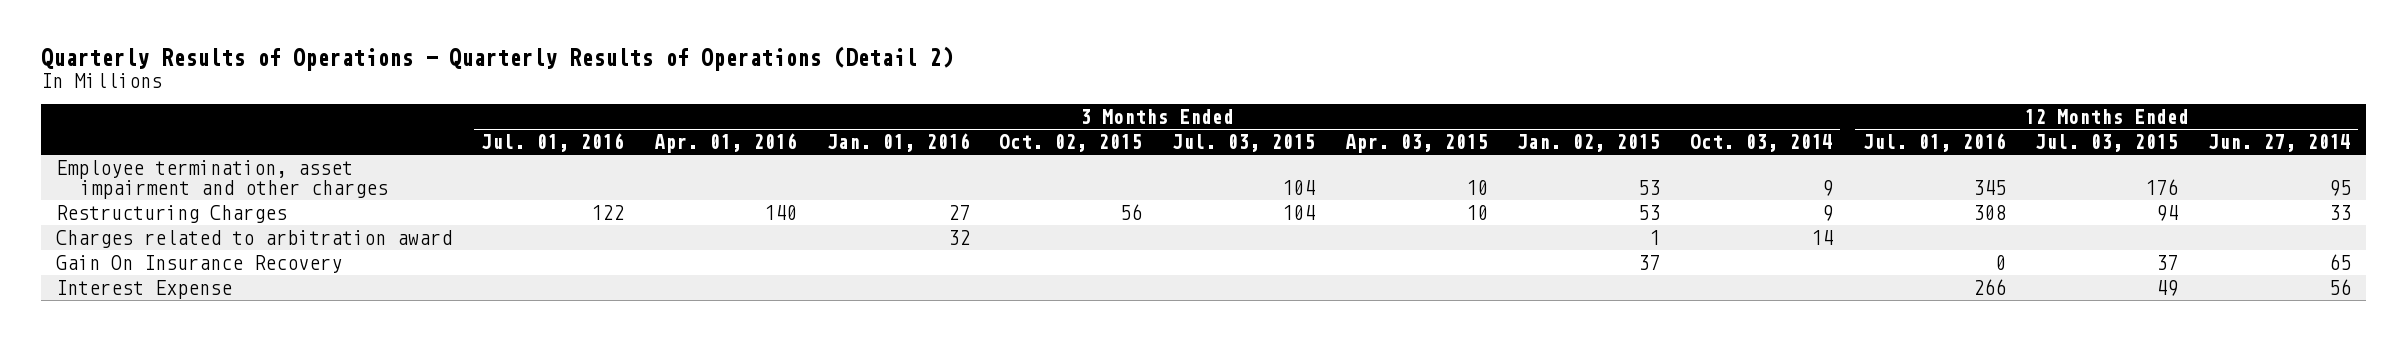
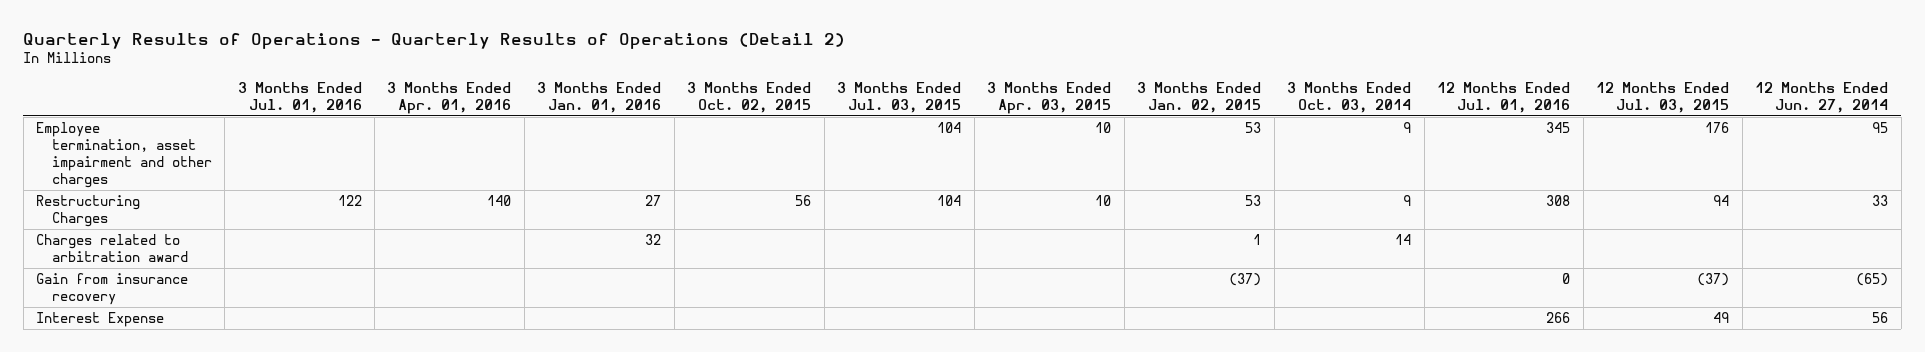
[55,255,342,274] Gain On Insurance Recovery -> [36,273,189,306] Gain from insurance recovery
[1638,255,1661,271] 37 -> [1229,273,1262,287] (37)
[2156,255,2179,271] 37 -> [1697,273,1730,287] (37)
[2328,254,2351,271] 65 -> [1856,273,1889,287] (65)

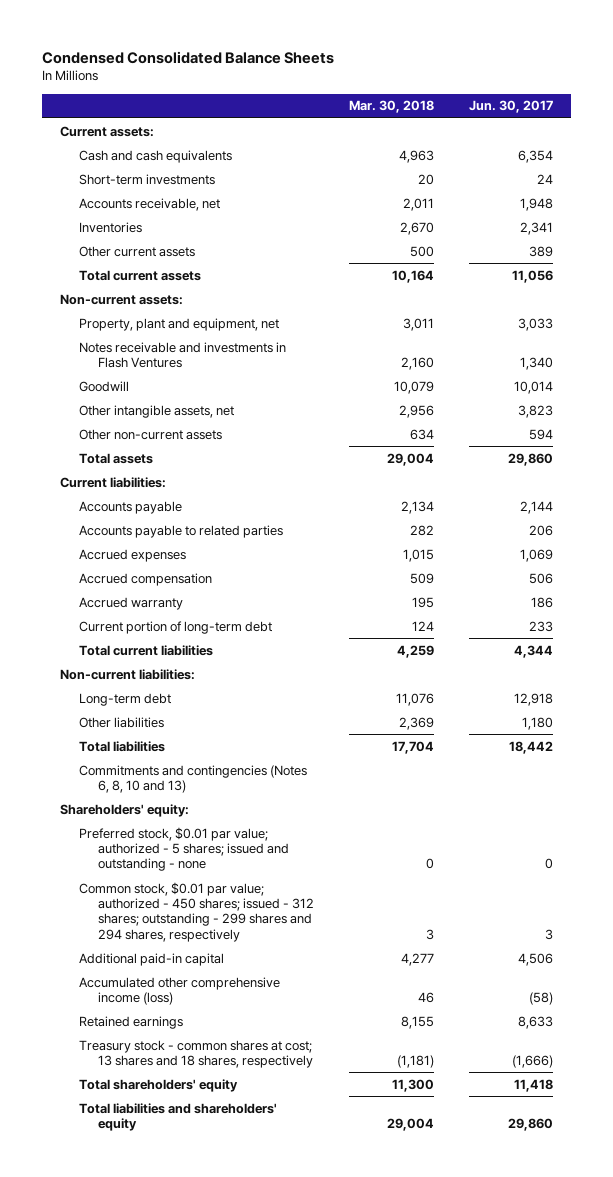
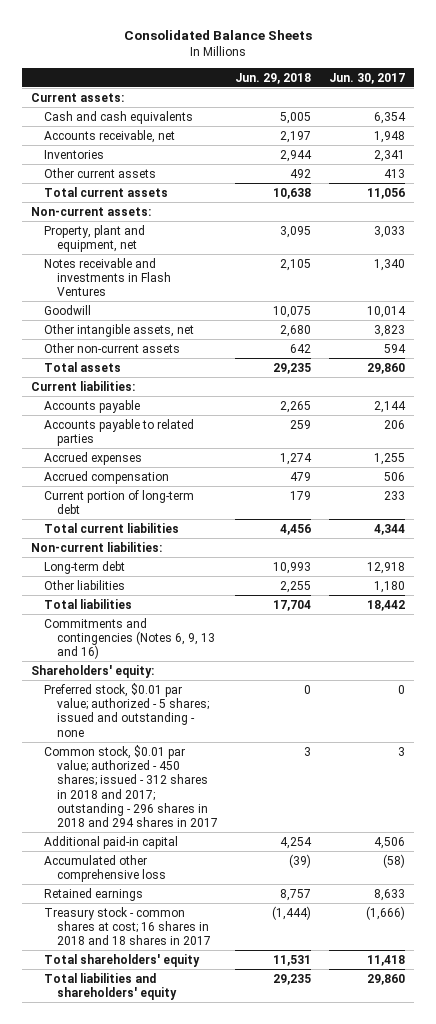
[42,50,335,64] Condensed Consolidated Balance Sheets -> [123,30,312,41] Consolidated Balance Sheets
[349,100,435,114] Mar. 30, 2018 -> none
none -> [235,72,312,84] Jun. 29, 2018
[78,173,215,185] Short-term investments -> none
[529,245,554,257] 389 -> [383,168,405,178] 413
[520,548,554,562] 1,069 -> [373,452,405,465] 1,255
[78,596,183,610] Accrued warranty -> none
[78,764,307,794] Commitments and contingencies (Notes 6, 8, 10 and 13) -> [43,617,215,660] Commitments and contingencies (Notes 6, 9, 13 and 16)
[78,881,315,942] Common stock, $0.01 par value; authorized - 450 shares; issued - 312 shares; outstanding - 299 shares and 294 shares, respectively -> [43,744,218,828] Common stock, $0.01 par value; authorized - 450 shares; issued - 312 shares in 2018 and 2017; outstanding - 296 shares in 2018 and 294 shares in 2017
[78,976,280,1006] Accumulated other comprehensive income (loss) -> [43,854,166,882] Accumulated other comprehensive loss
[78,1039,314,1069] Treasury stock - common shares at cost; 13 shares and 18 shares, respectively -> [43,906,211,946] Treasury stock - common shares at cost; 16 shares in 2018 and 18 shares in 2017

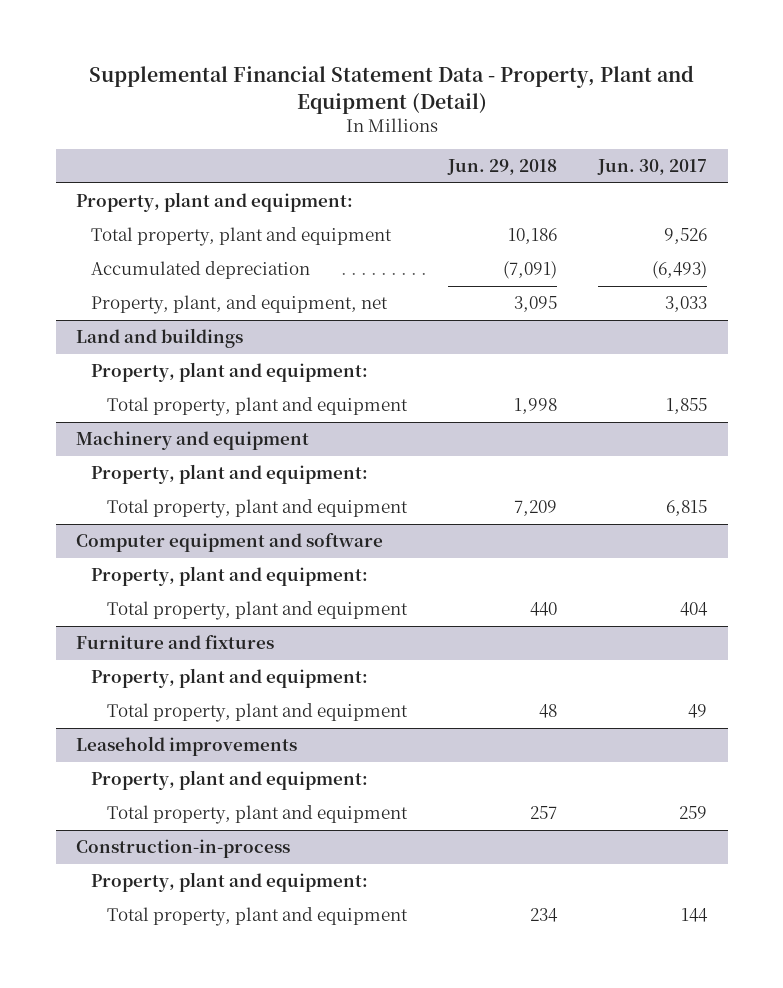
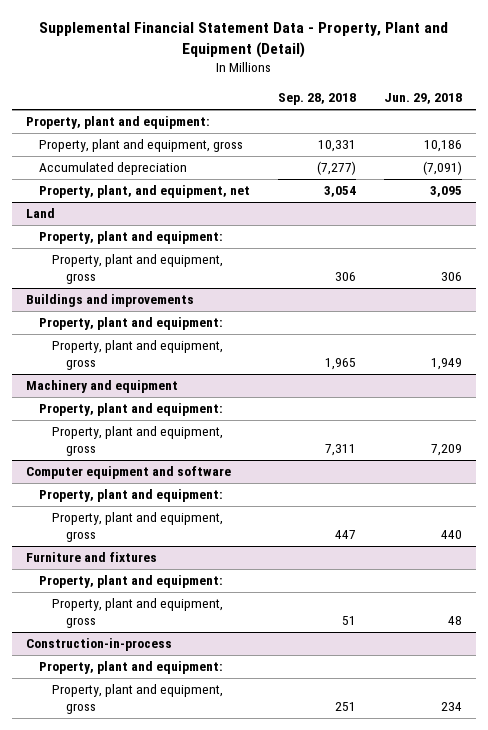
[597,159,708,176] Jun. 30, 2017 -> none
none -> [278,93,357,106] Sep. 28, 2018
[91,227,393,247] Total property, plant and equipment -> [39,139,244,153] Property, plant and equipment, gross
[76,328,244,349] Land and buildings -> none
none -> [25,208,55,219] Land
[106,397,408,417] Total property, plant and equipment -> [52,254,224,285] Property, plant and equipment, gross
[513,398,557,415] 1,998 -> [440,272,462,282] 306
none -> [25,294,194,308] Buildings and improvements
none -> [39,317,224,331] Property, plant and equipment:
none -> [52,340,224,371] Property, plant and equipment, gross
[106,499,408,519] Total property, plant and equipment -> [52,426,224,457] Property, plant and equipment, gross
[106,601,408,621] Total property, plant and equipment -> [52,512,224,543] Property, plant and equipment, gross
[76,736,298,757] Leasehold improvements -> none
[91,770,369,791] Property, plant and equipment: -> none
[106,805,408,825] Total property, plant and equipment -> none
[106,703,408,723] Total property, plant and equipment -> [52,598,224,629] Property, plant and equipment, gross
[106,907,408,927] Total property, plant and equipment -> [52,684,224,715] Property, plant and equipment, gross

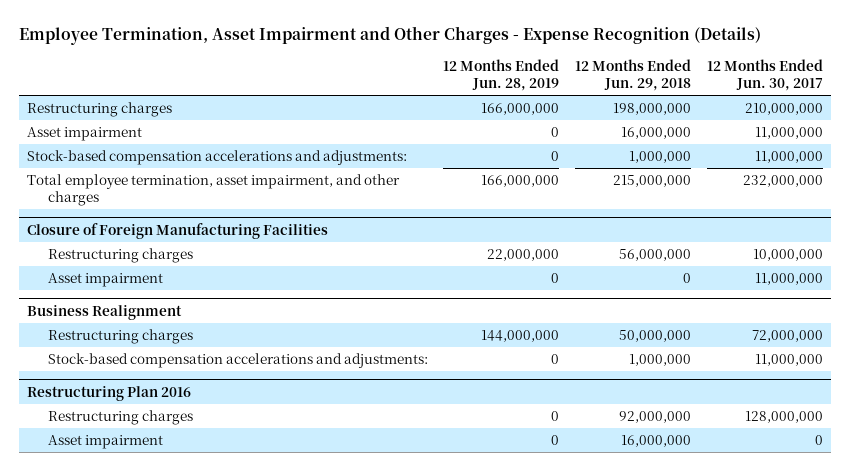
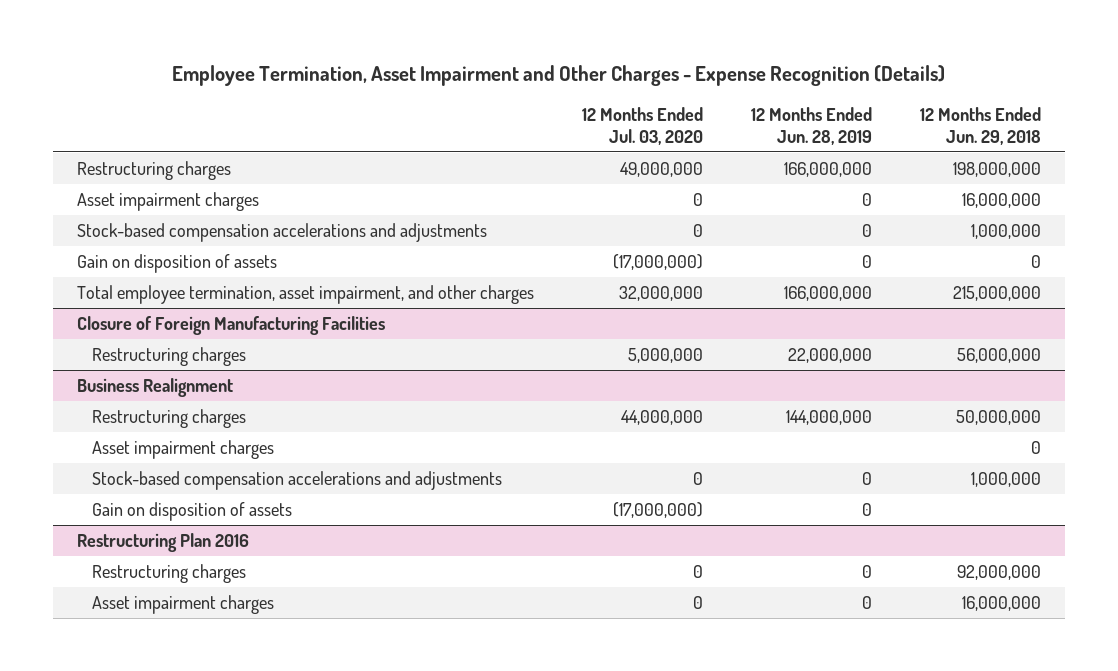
[706,58,823,92] 12 Months Ended Jun. 30, 2017 -> none
none -> [582,106,704,145] 12 Months Ended Jul. 03, 2020
[27,126,143,141] Asset impairment -> [77,192,260,212] Asset impairment charges
[27,149,408,165] Stock-based compensation accelerations and adjustments: -> [77,223,488,243] Stock-based compensation accelerations and adjustments
none -> [77,254,278,274] Gain on disposition of assets
[47,272,163,287] Asset impairment -> none
none -> [91,440,274,460] Asset impairment charges
[47,352,428,368] Stock-based compensation accelerations and adjustments: -> [91,471,502,491] Stock-based compensation accelerations and adjustments
none -> [91,502,292,522] Gain on disposition of assets
[47,434,163,449] Asset impairment -> [91,595,274,615] Asset impairment charges

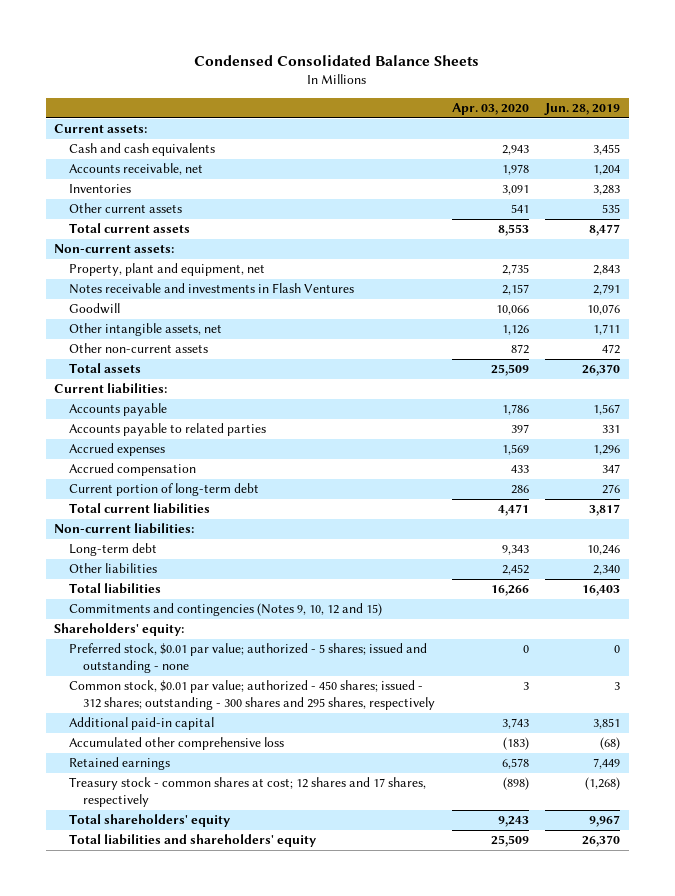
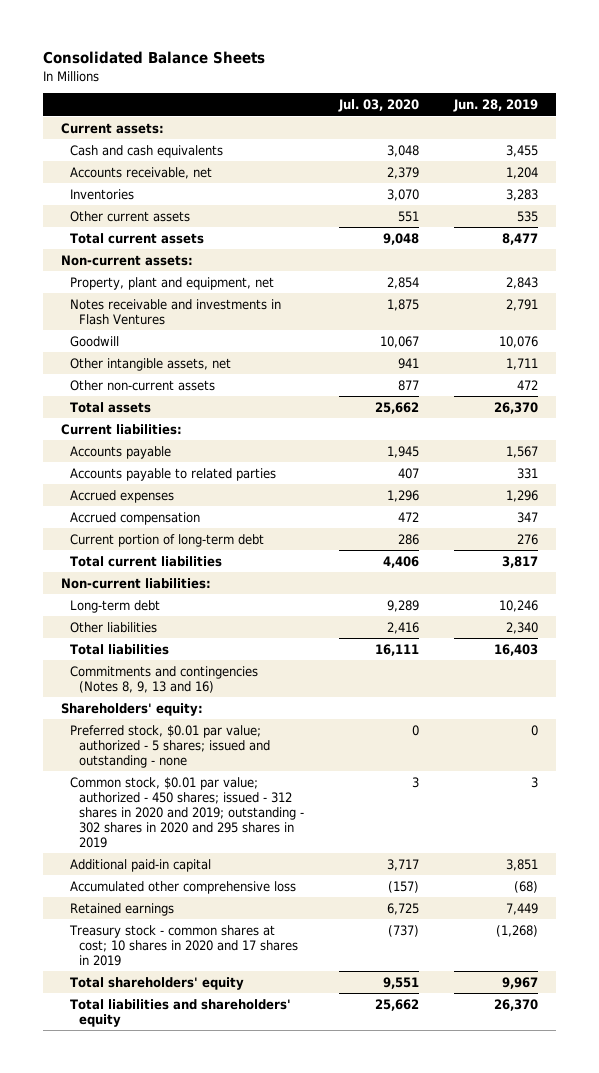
[194,55,480,67] Condensed Consolidated Balance Sheets -> [43,51,266,65] Consolidated Balance Sheets
[451,102,529,115] Apr. 03, 2020 -> none
none -> [338,99,420,113] Jul. 03, 2020
[68,603,382,617] Commitments and contingencies (Notes 9, 10, 12 and 15) -> [70,665,259,693] Commitments and contingencies (Notes 8, 9, 13 and 16)
[68,680,436,711] Common stock, $0.01 par value; authorized - 450 shares; issued - 312 shares; outstanding - 300 shares and 295 shares, respectively -> [70,776,305,848] Common stock, $0.01 par value; authorized - 450 shares; issued - 312 shares in 2020 and 2019; outstanding - 302 shares in 2020 and 295 shares in 2019
[68,777,426,808] Treasury stock - common shares at cost; 12 shares and 17 shares, respectively -> [69,924,299,966] Treasury stock - common shares at cost; 10 shares in 2020 and 17 shares in 2019

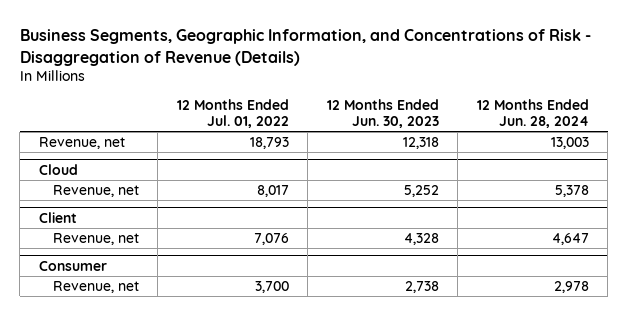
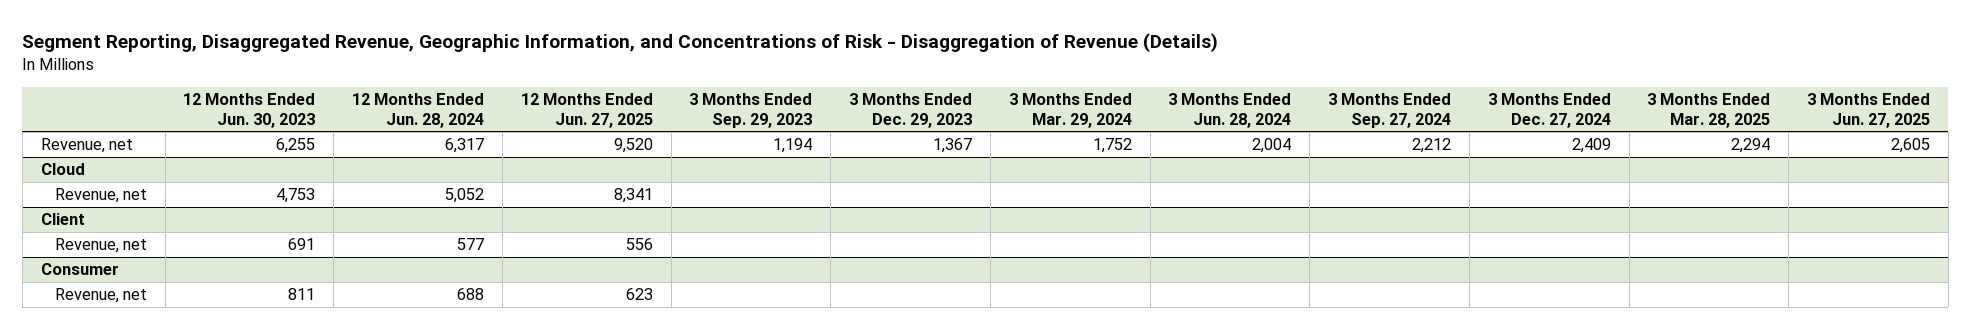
[19,29,591,66] Business Segments, Geographic Information, and Concentrations of Risk - Disaggregation of Revenue (Details) -> [22,33,1219,53] Segment Reporting, Disaggregated Revenue, Geographic Information, and Concentrations of Risk - Disaggregation of Revenue (Details)
[176,99,289,129] 12 Months Ended Jul. 01, 2022 -> none
none -> [520,93,653,128] 12 Months Ended Jun. 27, 2025
none -> [689,93,813,128] 3 Months Ended Sep. 29, 2023
none -> [849,93,973,128] 3 Months Ended Dec. 29, 2023
none -> [1008,93,1132,128] 3 Months Ended Mar. 29, 2024
none -> [1168,93,1292,128] 3 Months Ended Jun. 28, 2024
none -> [1328,93,1452,128] 3 Months Ended Sep. 27, 2024
none -> [1487,93,1611,128] 3 Months Ended Dec. 27, 2024
none -> [1647,93,1771,128] 3 Months Ended Mar. 28, 2025
none -> [1807,93,1931,128] 3 Months Ended Jun. 27, 2025
[402,136,439,149] 12,318 -> [276,138,316,154] 6,255
[550,136,589,149] 13,003 -> [445,138,485,154] 6,317
[403,184,439,197] 5,252 -> [276,188,316,204] 4,753
[554,184,589,197] 5,378 -> [445,188,485,204] 5,052
[403,232,439,245] 4,328 -> [288,238,316,251] 691
[551,232,589,245] 4,647 -> [457,238,485,251] 577
[404,280,439,293] 2,738 -> [288,288,316,301] 811
[553,280,589,293] 2,978 -> [457,288,485,301] 688

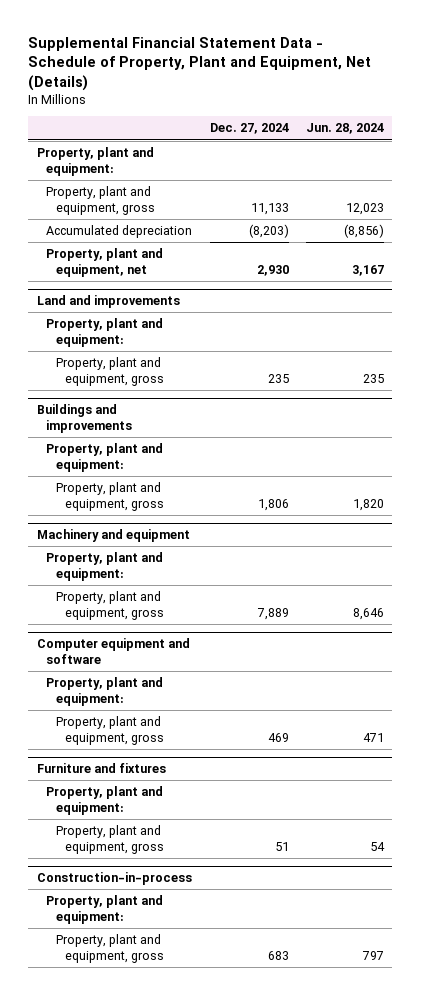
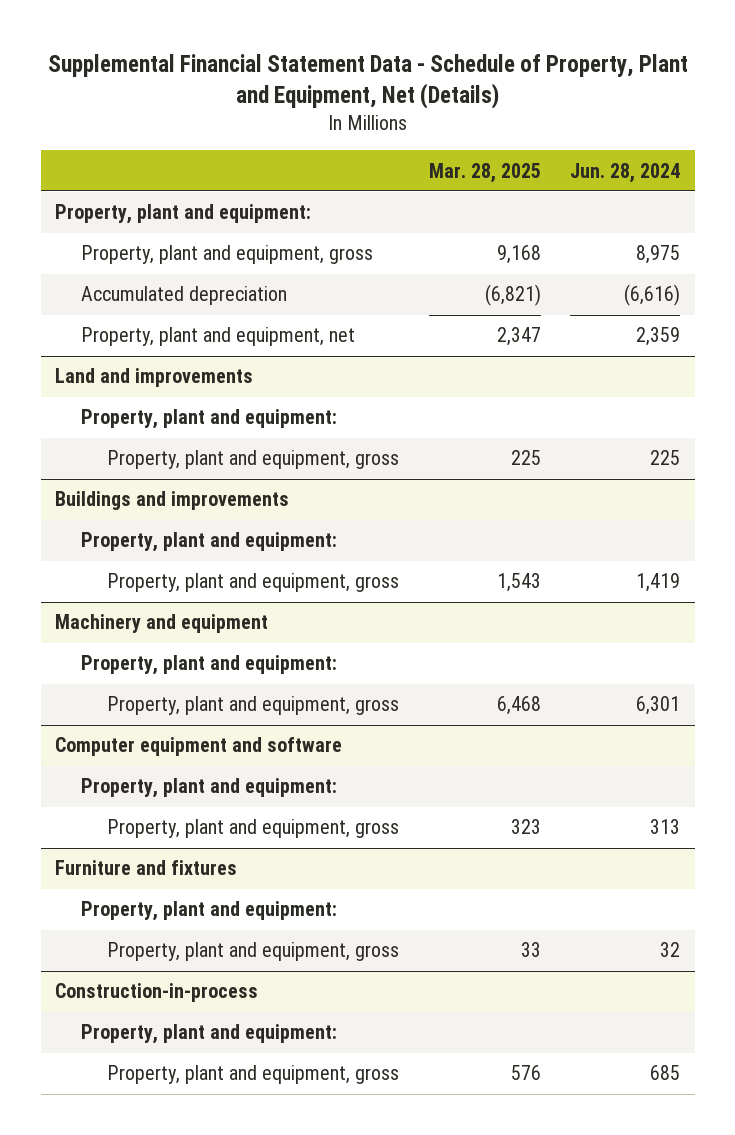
[209,123,289,135] Dec. 27, 2024 -> none
none -> [428,162,541,183] Mar. 28, 2025
[345,203,384,216] 12,023 -> [636,245,681,265] 8,975
[343,224,384,239] (8,856) -> [624,284,681,307] (6,616)
[351,265,384,277] 3,167 -> [636,327,681,347] 2,359
[362,374,384,384] 235 -> [650,450,681,466] 225
[352,499,384,512] 1,820 -> [636,573,681,593] 1,419
[352,608,384,621] 8,646 -> [636,696,681,716] 6,301
[362,733,384,743] 471 -> [650,819,681,835] 313
[369,842,385,852] 54 -> [660,942,681,958] 32
[361,951,384,961] 797 -> [650,1065,681,1081] 685

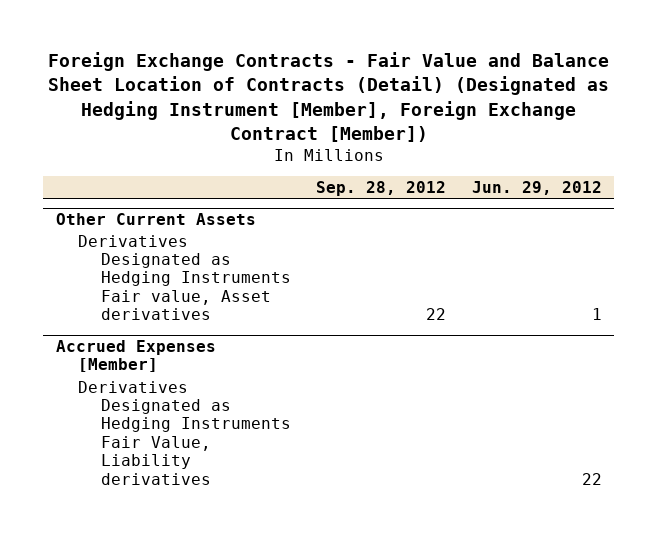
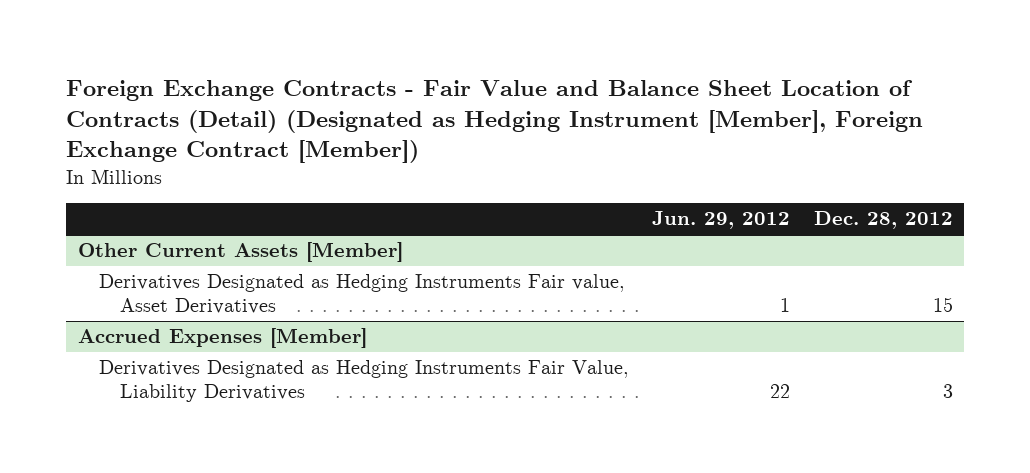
[316,180,447,196] Sep. 28, 2012 -> none
none -> [813,211,953,230] Dec. 28, 2012
[55,212,256,225] Other Current Assets -> [77,242,403,263] Other Current Assets [Member]
[78,234,291,321] Derivatives Designated as Hedging Instruments Fair value, Asset derivatives -> [98,274,625,314] Derivatives Designated as Hedging Instruments Fair value, Asset Derivatives
[78,380,291,485] Derivatives Designated as Hedging Instruments Fair Value, Liability derivatives -> [98,360,629,402] Derivatives Designated as Hedging Instruments Fair Value, Liability Derivatives

